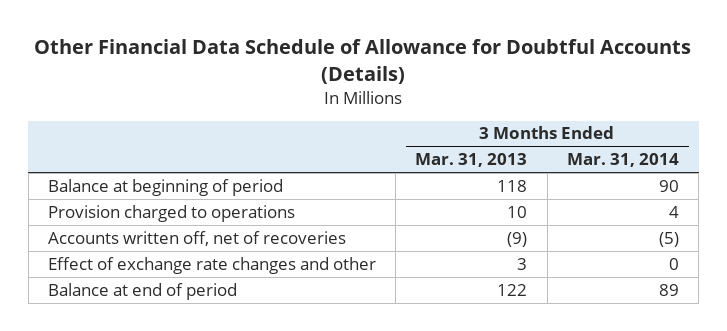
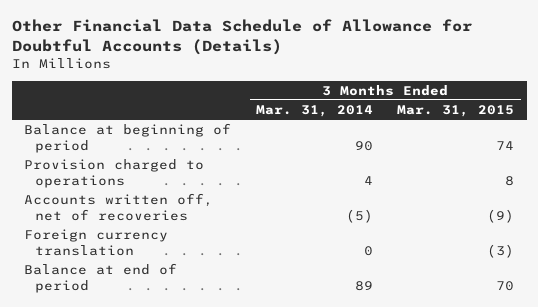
[415,153,528,168] Mar. 31, 2013 -> none
none -> [397,105,515,118] Mar. 31, 2015
[47,256,376,274] Effect of exchange rate changes and other -> [23,229,168,256] Foreign currency translation

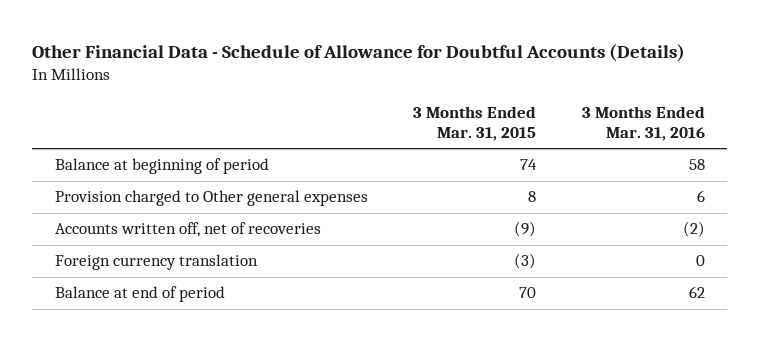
[11,19,472,55] Other Financial Data Schedule of Allowance for Doubtful Accounts (Details) -> [32,43,686,62] Other Financial Data - Schedule of Allowance for Doubtful Accounts (Details)
[255,105,373,118] Mar. 31, 2014 -> none
none -> [581,105,705,141] 3 Months Ended Mar. 31, 2016
[23,159,204,188] Provision charged to operations -> [54,190,368,207] Provision charged to Other general expenses

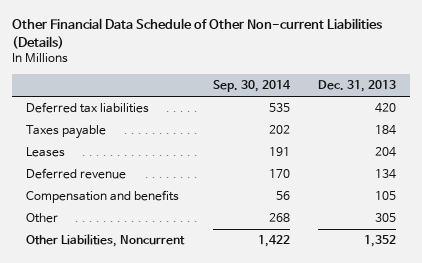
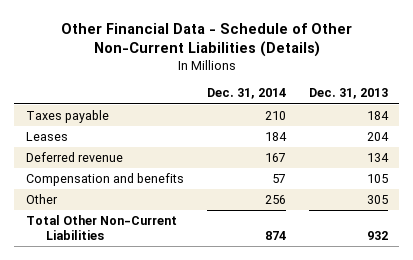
[11,18,382,50] Other Financial Data Schedule of Other Non-current Liabilities (Details) -> [60,22,352,58] Other Financial Data - Schedule of Other Non-Current Liabilities (Details)
[212,79,291,92] Sep. 30, 2014 -> none
none -> [206,88,286,100] Dec. 31, 2014
[26,102,150,114] Deferred tax liabilities -> none
[26,234,186,248] Other Liabilities, Noncurrent -> [25,215,177,241] Total Other Non-Current Liabilities
[363,235,396,248] 1,352 -> [366,231,388,241] 932

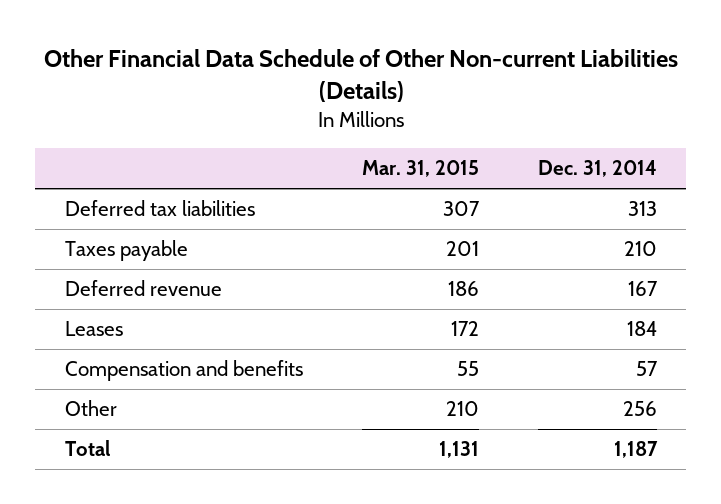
[60,22,352,58] Other Financial Data - Schedule of Other Non-Current Liabilities (Details) -> [43,49,678,103] Other Financial Data Schedule of Other Non-current Liabilities (Details)
[308,88,388,100] Dec. 31, 2013 -> none
none -> [361,160,479,178] Mar. 31, 2015
none -> [64,200,255,217] Deferred tax liabilities
[25,132,68,142] Leases -> [64,321,123,337] Leases
[25,215,177,241] Total Other Non-Current Liabilities -> [64,440,110,457] Total
[264,231,286,241] 874 -> [613,441,658,459] 1,187

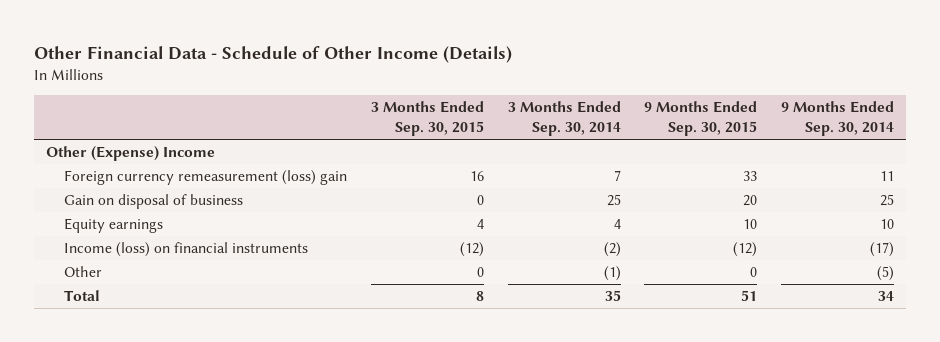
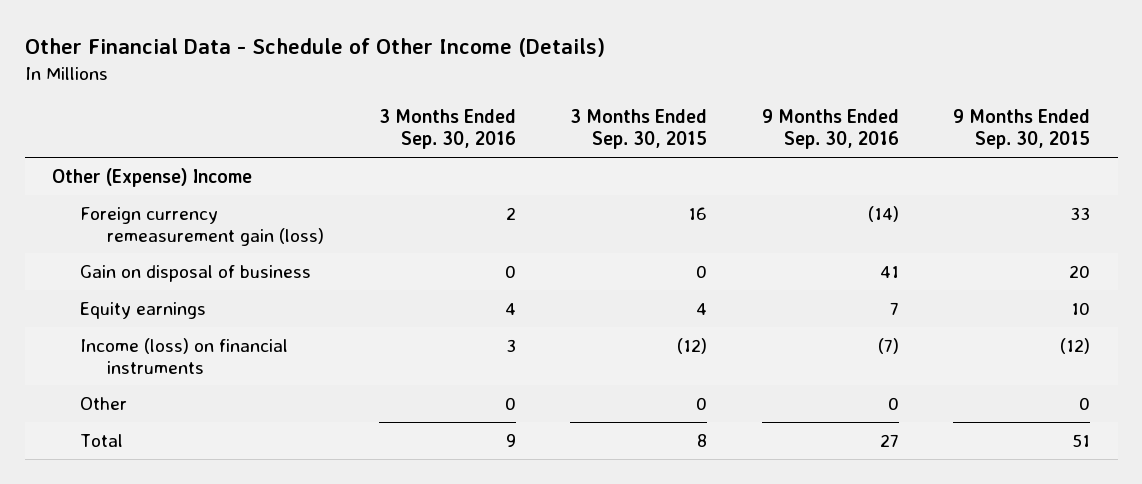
[507,101,621,137] 3 Months Ended Sep. 30, 2014 -> none
[780,101,894,137] 9 Months Ended Sep. 30, 2014 -> none
none -> [378,109,516,150] 3 Months Ended Sep. 30, 2016
none -> [761,109,899,150] 9 Months Ended Sep. 30, 2016
[64,170,348,186] Foreign currency remeasurement (loss) gain -> [79,206,325,246] Foreign currency remeasurement gain (loss)

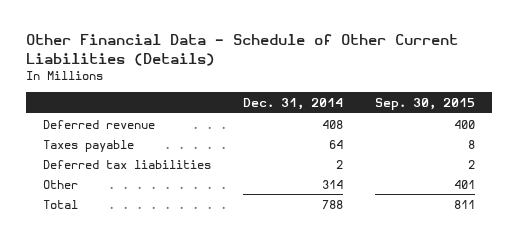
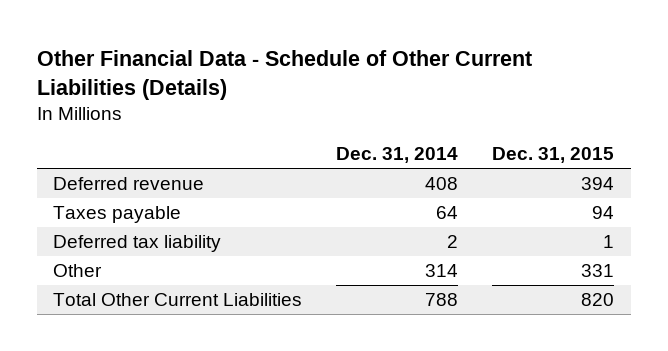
[375,98,476,111] Sep. 30, 2015 -> none
none -> [492,147,615,164] Dec. 31, 2015
[42,159,211,169] Deferred tax liabilities -> [53,234,222,252] Deferred tax liability
[42,199,78,209] Total -> [53,292,303,306] Total Other Current Liabilities

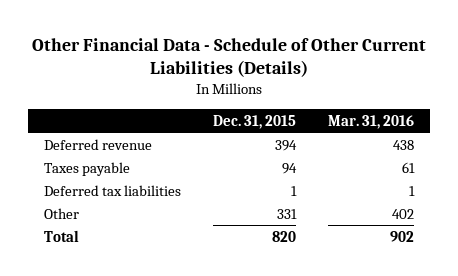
[336,147,459,164] Dec. 31, 2014 -> none
none -> [328,115,415,130] Mar. 31, 2016
[53,234,222,252] Deferred tax liability -> [43,184,181,196] Deferred tax liabilities
[53,292,303,306] Total Other Current Liabilities -> [43,229,79,242] Total

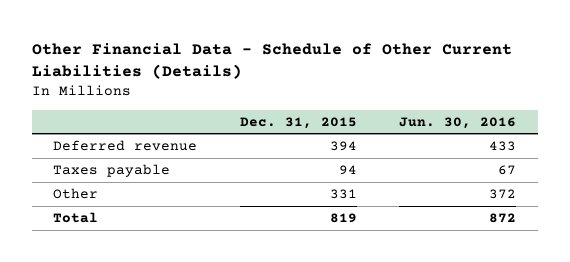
[328,115,415,130] Mar. 31, 2016 -> none
none -> [399,116,517,129] Jun. 30, 2016
[43,184,181,196] Deferred tax liabilities -> none
[271,230,296,242] 820 -> [329,212,357,223] 819

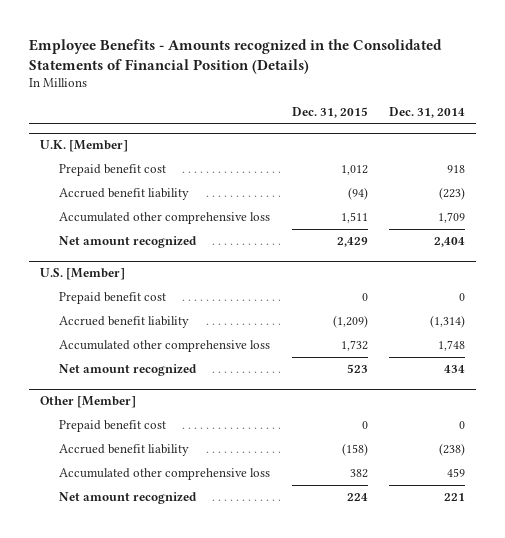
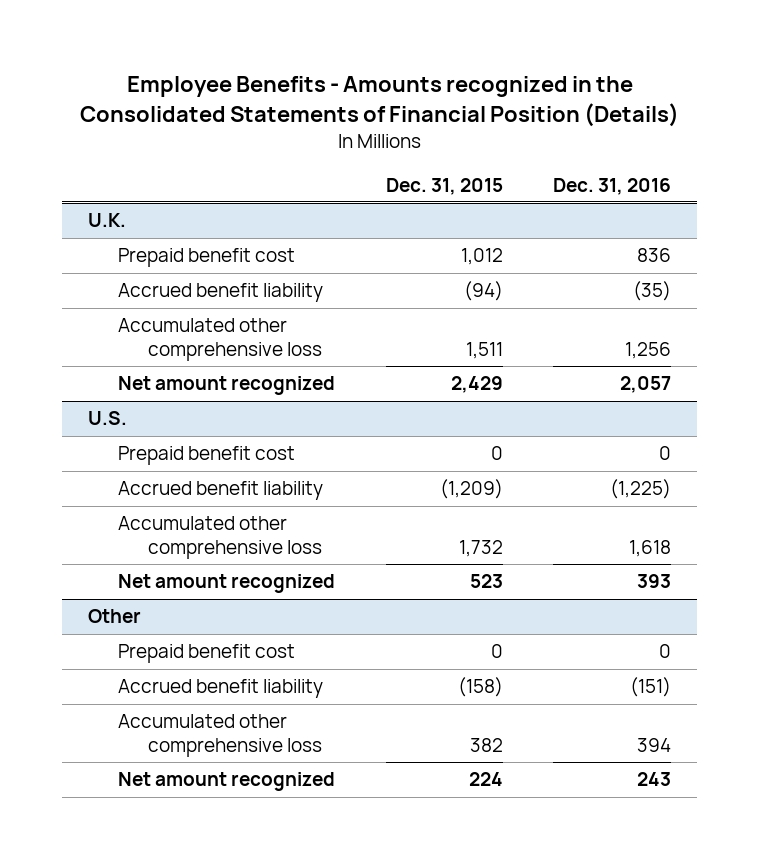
[388,107,465,119] Dec. 31, 2014 -> none
none -> [553,177,672,195] Dec. 31, 2016
[40,140,129,153] U.K. [Member] -> [87,213,126,228] U.K.
[40,268,126,281] U.S. [Member] -> [87,411,127,426] U.S.
[40,396,137,409] Other [Member] -> [87,609,141,624] Other

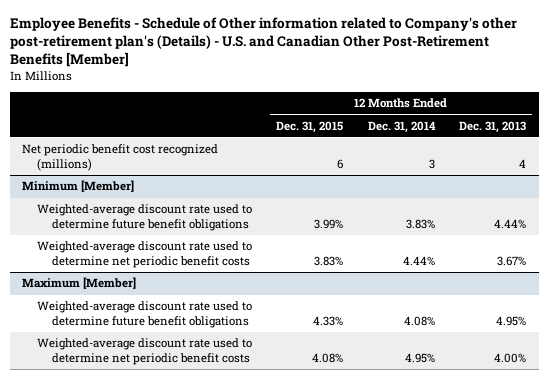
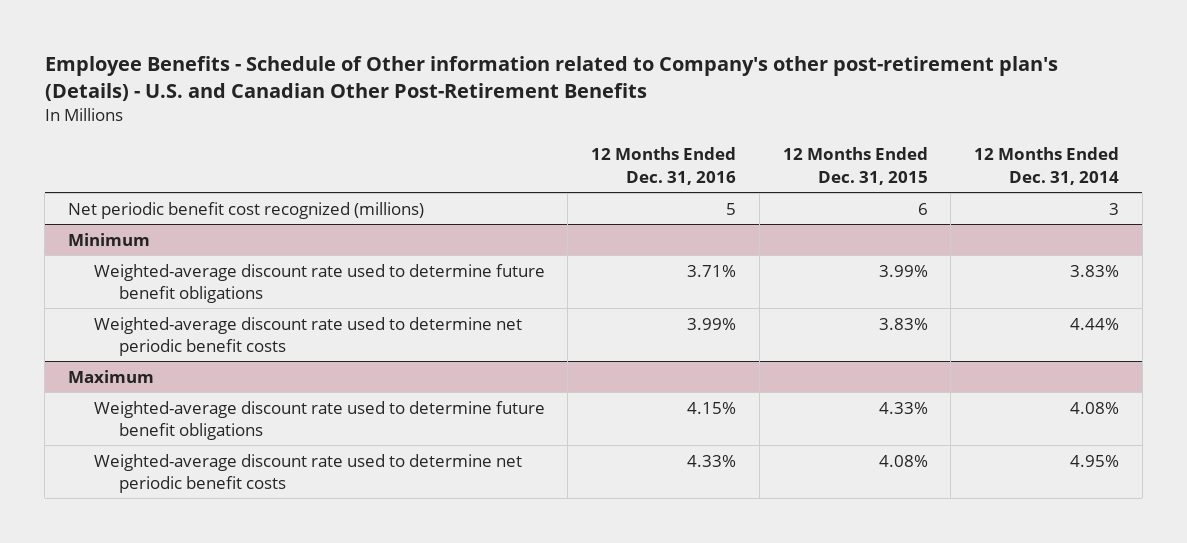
[9,16,517,68] Employee Benefits - Schedule of Other information related to Company's other post-retirement plan's (Details) - U.S. and Canadian Other Post-Retirement Benefits [Member] -> [44,56,1058,102] Employee Benefits - Schedule of Other information related to Company's other post-retirement plan's (Details) - U.S. and Canadian Other Post-Retirement Benefits
[459,120,527,133] Dec. 31, 2013 -> none
none -> [591,147,737,185] 12 Months Ended Dec. 31, 2016
[22,180,135,193] Minimum [Member] -> [67,232,150,246] Minimum
[22,277,137,290] Maximum [Member] -> [67,369,154,383] Maximum

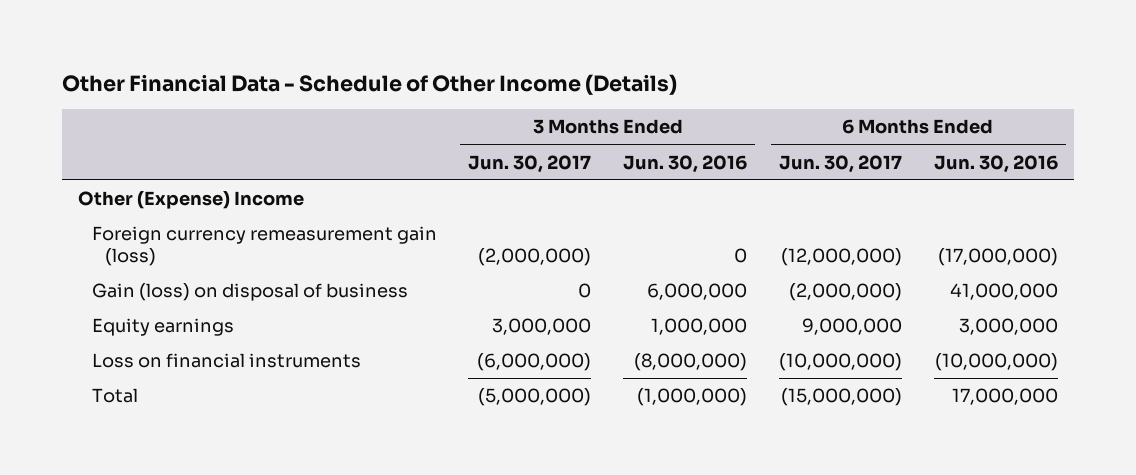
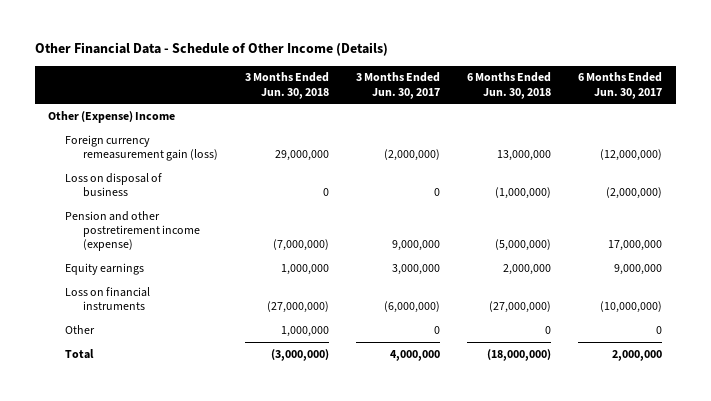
[623,154,748,173] Jun. 30, 2016 -> none
[933,154,1058,173] Jun. 30, 2016 -> none
none -> [244,72,329,99] 3 Months Ended Jun. 30, 2018
none -> [467,72,552,99] 6 Months Ended Jun. 30, 2018
[91,283,408,302] Gain (loss) on disposal of business -> [65,172,163,198] Loss on disposal of business
none -> [65,210,200,252] Pension and other postretirement income (expense)
none -> [65,324,96,334] Other
[478,388,592,407] (5,000,000) -> [390,349,441,361] 4,000,000
[780,388,902,407] (15,000,000) -> [612,349,663,361] 2,000,000

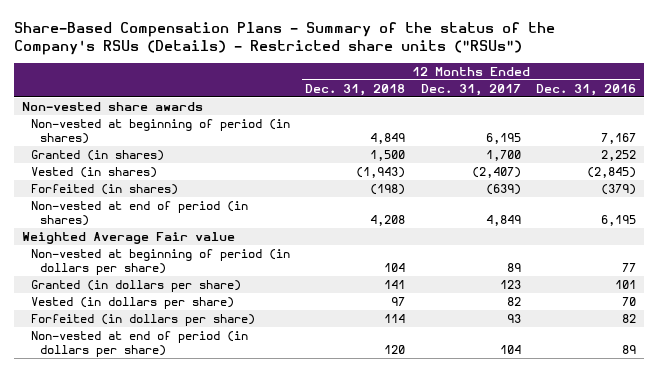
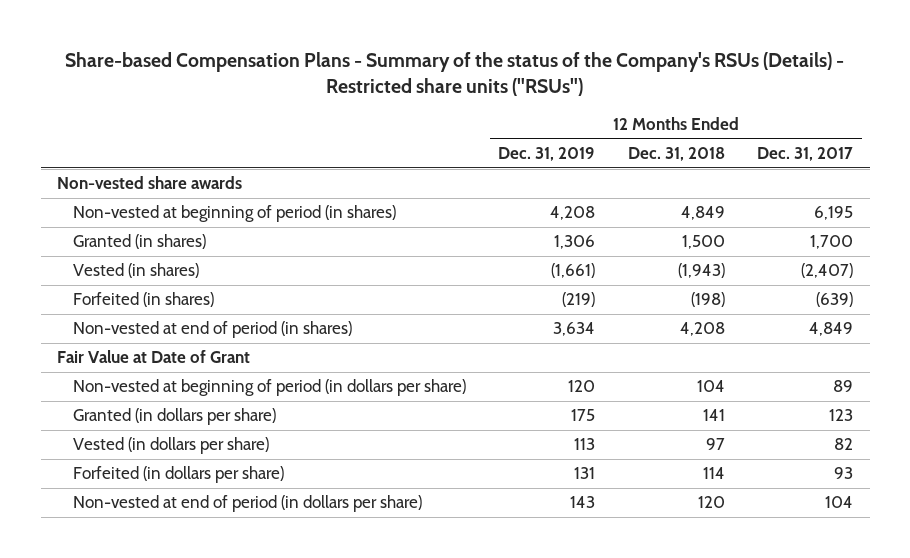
[14,21,556,56] Share-Based Compensation Plans - Summary of the status of the Company's RSUs (Details) - Restricted share units ("RSUs") -> [65,51,845,97] Share-based Compensation Plans - Summary of the status of the Company's RSUs (Details) - Restricted share units ("RSUs")
[535,83,636,96] Dec. 31, 2016 -> none
none -> [498,147,596,162] Dec. 31, 2019
[22,231,236,244] Weighted Average Fair value -> [56,350,250,364] Fair Value at Date of Grant

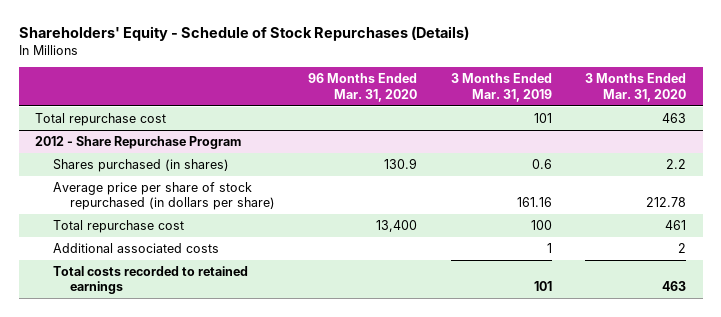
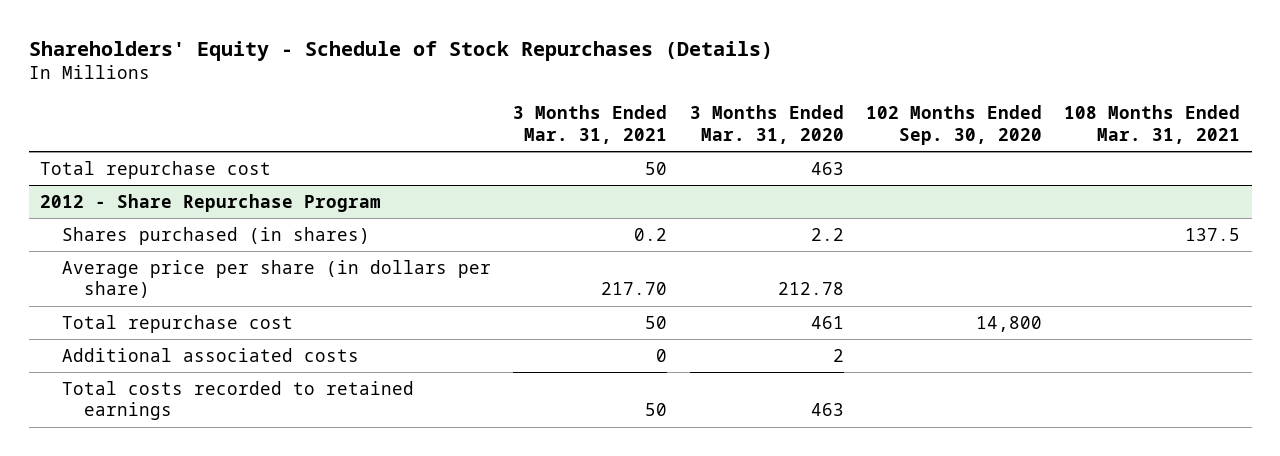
[308,73,418,102] 96 Months Ended Mar. 31, 2020 -> none
[450,73,552,102] 3 Months Ended Mar. 31, 2019 -> none
none -> [513,105,668,144] 3 Months Ended Mar. 31, 2021
none -> [866,105,1043,145] 102 Months Ended Sep. 30, 2020
none -> [1064,105,1241,144] 108 Months Ended Mar. 31, 2021
[52,182,275,211] Average price per share of stock repurchased (in dollars per share) -> [61,259,491,299] Average price per share (in dollars per share)

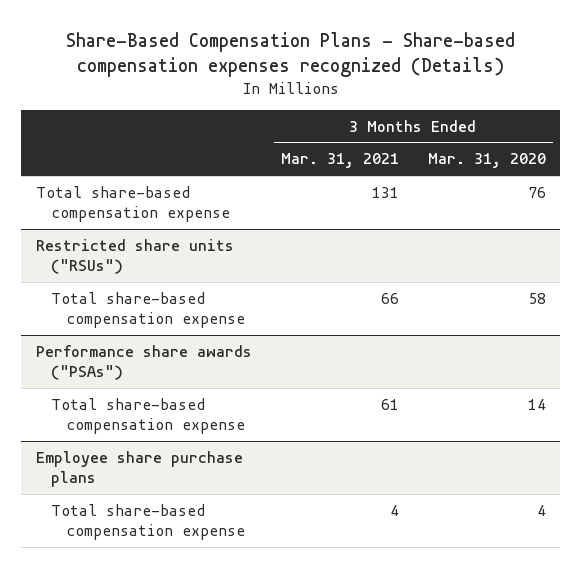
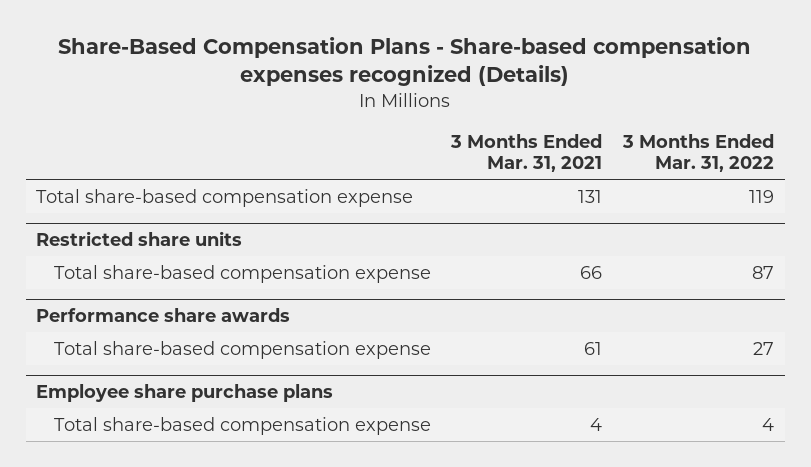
[427,153,546,169] Mar. 31, 2020 -> none
none -> [622,133,775,173] 3 Months Ended Mar. 31, 2022
[35,238,234,275] Restricted share units ("RSUs") -> [36,231,243,247] Restricted share units
[35,344,252,381] Performance share awards ("PSAs") -> [36,308,291,323] Performance share awards

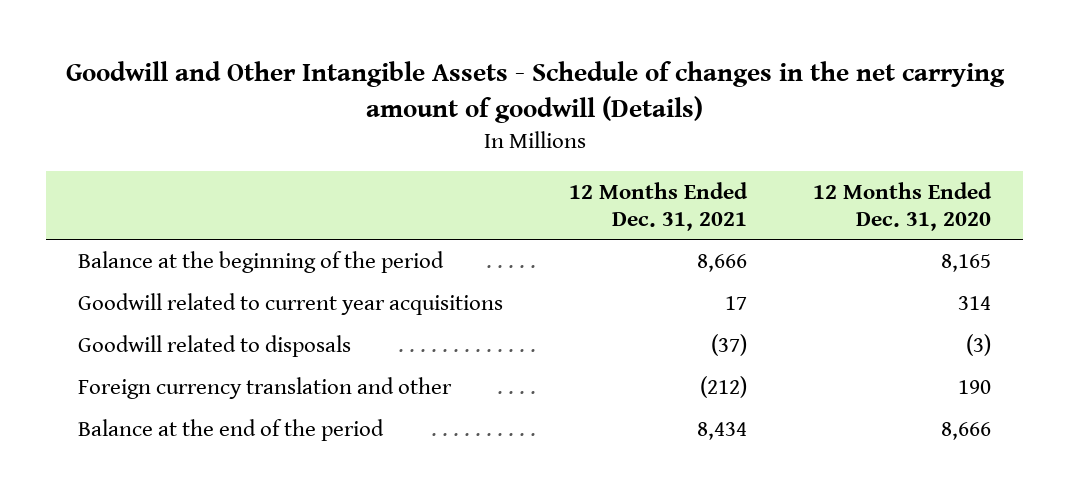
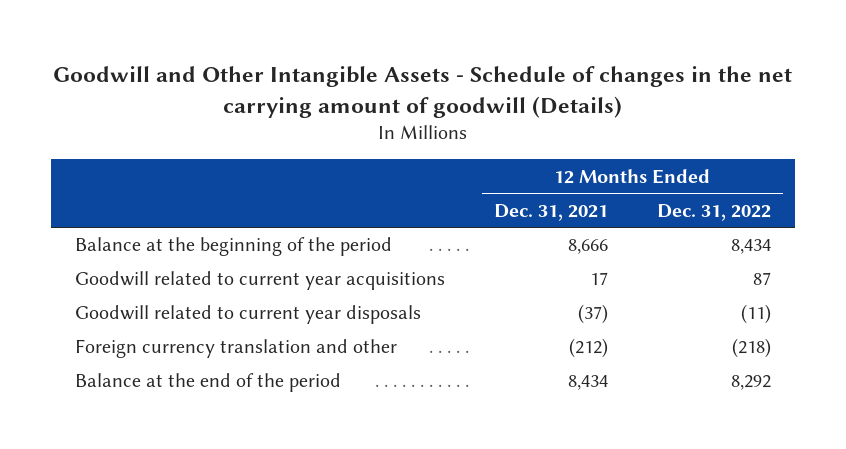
[812,182,992,231] 12 Months Ended Dec. 31, 2020 -> none
none -> [656,203,771,221] Dec. 31, 2022
[78,335,352,358] Goodwill related to disposals -> [75,305,422,325] Goodwill related to current year disposals

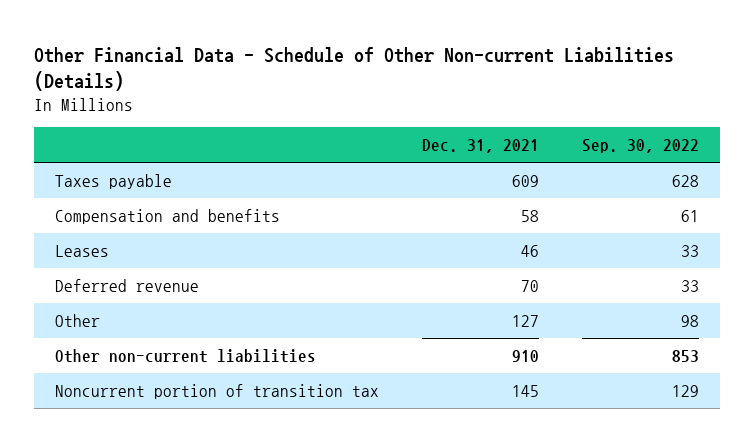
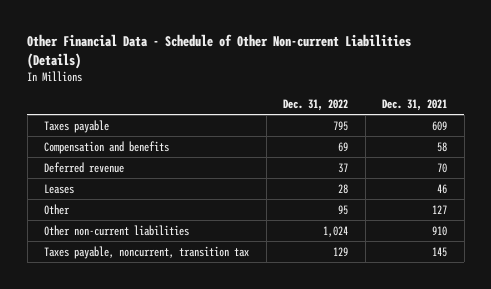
[581,139,699,154] Sep. 30, 2022 -> none
none -> [283,99,349,112] Dec. 31, 2022
[55,244,110,257] Leases -> [44,183,75,194] Leases
[55,383,380,399] Noncurrent portion of transition tax -> [44,245,250,259] Taxes payable, noncurrent, transition tax

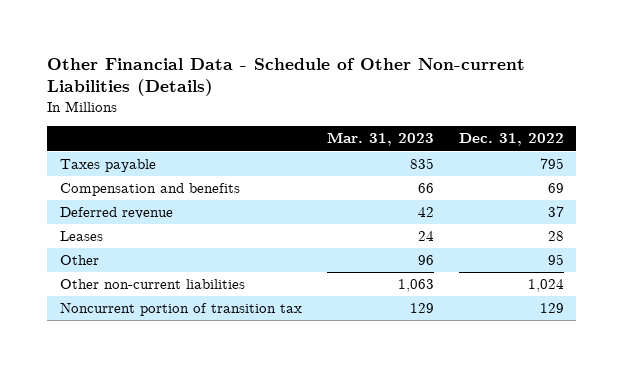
[382,99,448,112] Dec. 31, 2021 -> none
none -> [326,132,434,147] Mar. 31, 2023
[44,245,250,259] Taxes payable, noncurrent, transition tax -> [59,302,302,317] Noncurrent portion of transition tax

